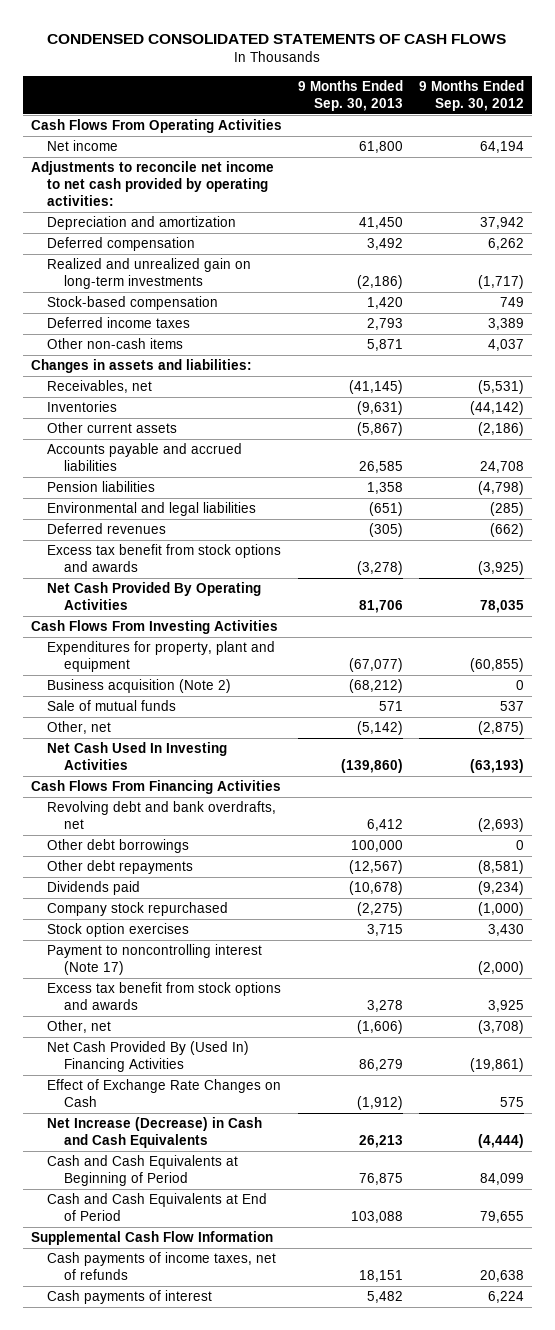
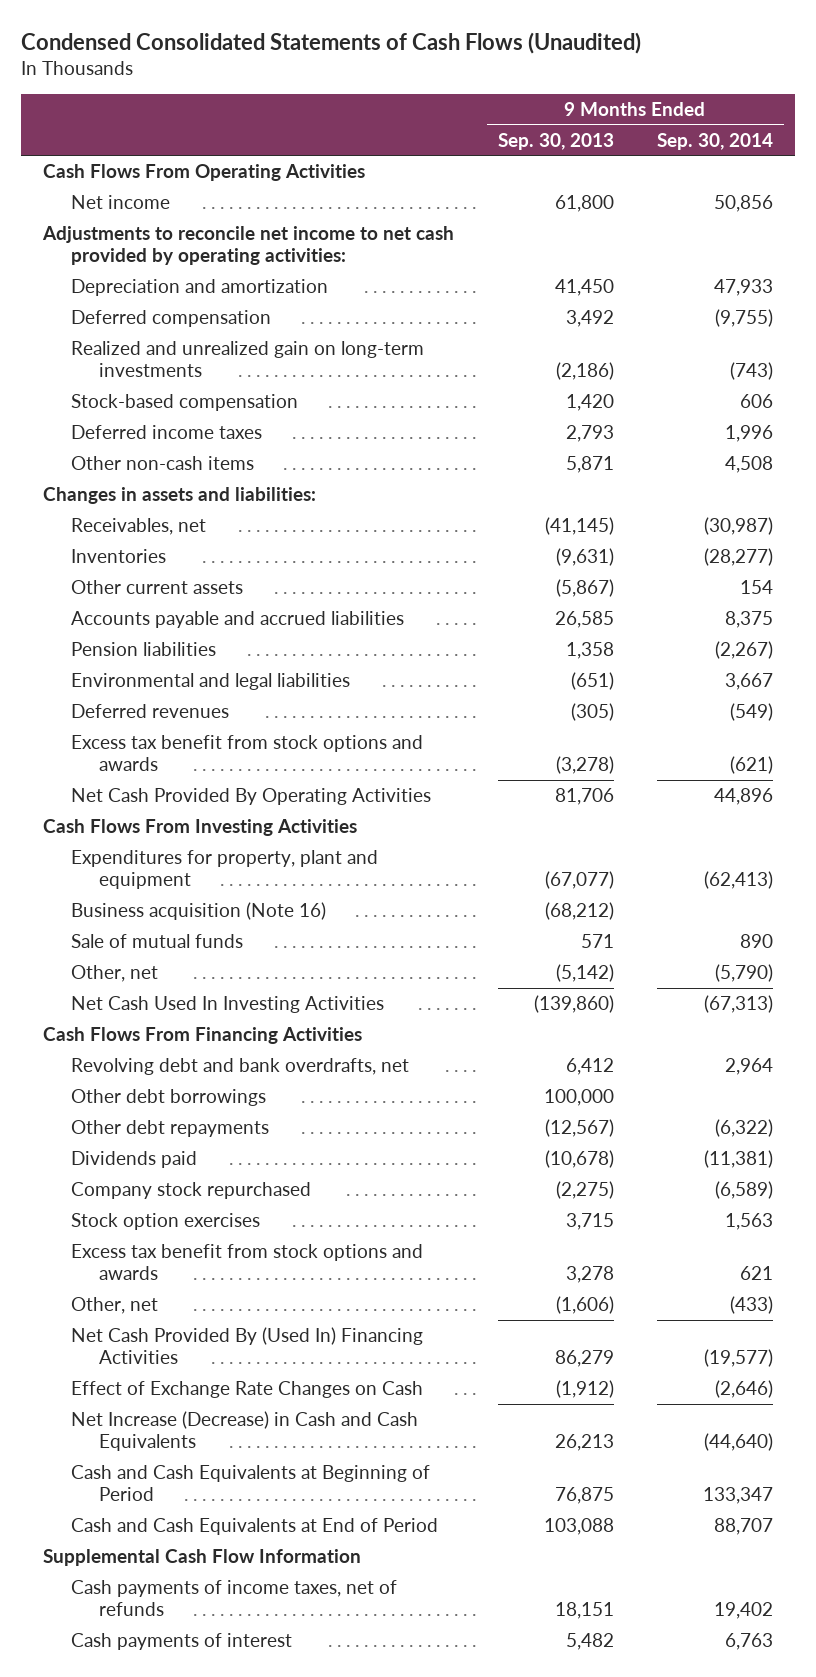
[47,33,507,44] CONDENSED CONSOLIDATED STATEMENTS OF CASH FLOWS -> [20,31,641,54] Condensed Consolidated Statements of Cash Flows (Unaudited)
[419,79,525,111] 9 Months Ended Sep. 30, 2012 -> none
none -> [657,132,774,150] Sep. 30, 2014
[47,679,232,694] Business acquisition (Note 2) -> [70,902,326,921] Business acquisition (Note 16)
[47,944,263,975] Payment to noncontrolling interest (Note 17) -> none

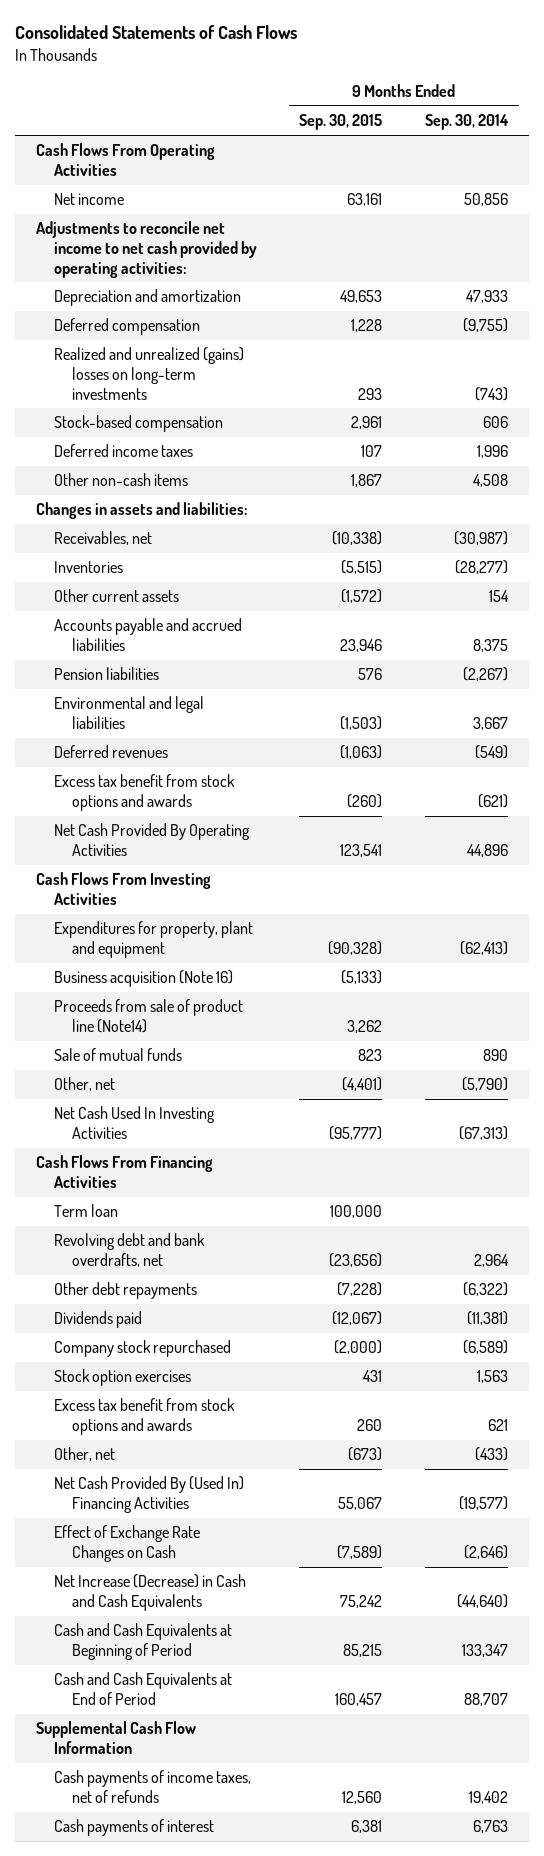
[20,31,641,54] Condensed Consolidated Statements of Cash Flows (Unaudited) -> [14,25,297,40] Consolidated Statements of Cash Flows
[497,132,614,150] Sep. 30, 2013 -> none
none -> [299,114,383,131] Sep. 30, 2015
[70,341,424,378] Realized and unrealized gain on long-term investments -> [53,347,244,400] Realized and unrealized (gains) losses on long-term investments
none -> [53,999,243,1033] Proceeds from sale of product line (Note14)
none -> [53,1204,118,1218] Term loan
[70,1089,266,1107] Other debt borrowings -> none

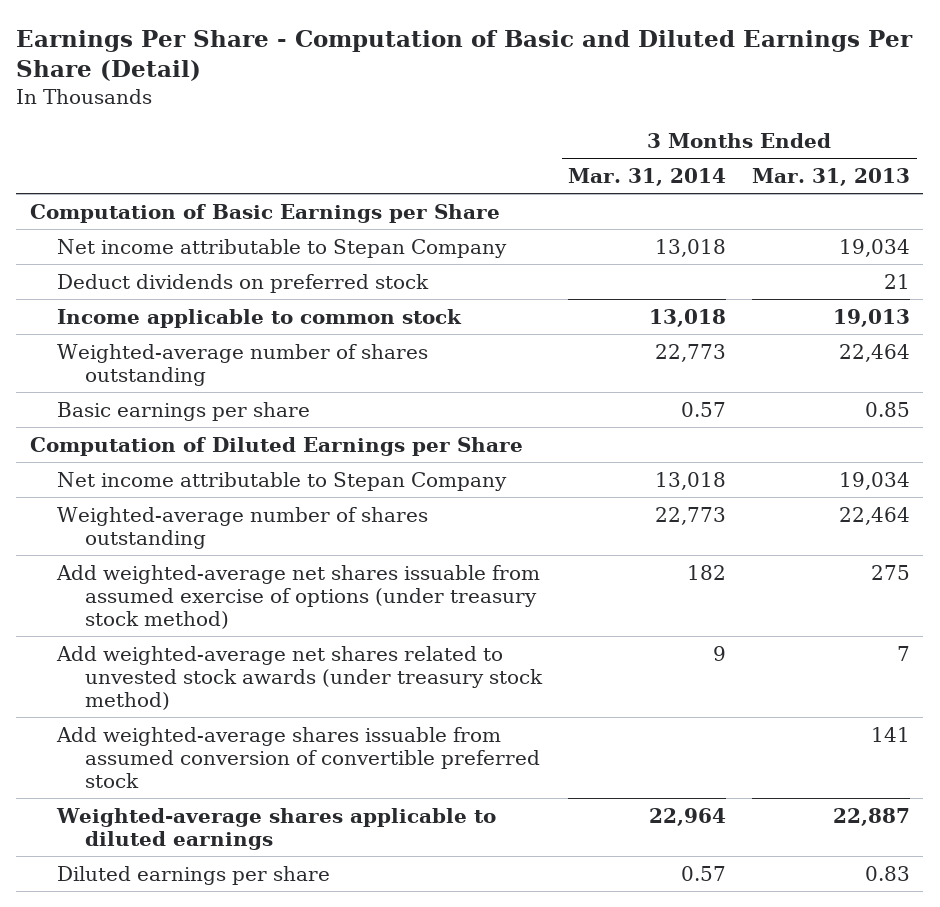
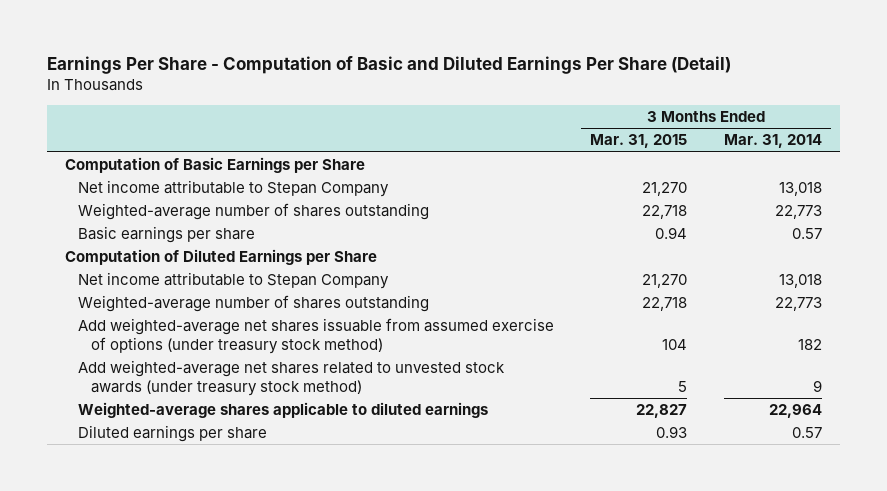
[752,168,911,187] Mar. 31, 2013 -> none
none -> [590,134,688,149] Mar. 31, 2015
[57,273,430,293] Deduct dividends on preferred stock -> none
[57,308,463,328] Income applicable to common stock -> none
[56,726,540,788] Add weighted-average shares issuable from assumed conversion of convertible preferred stock -> none

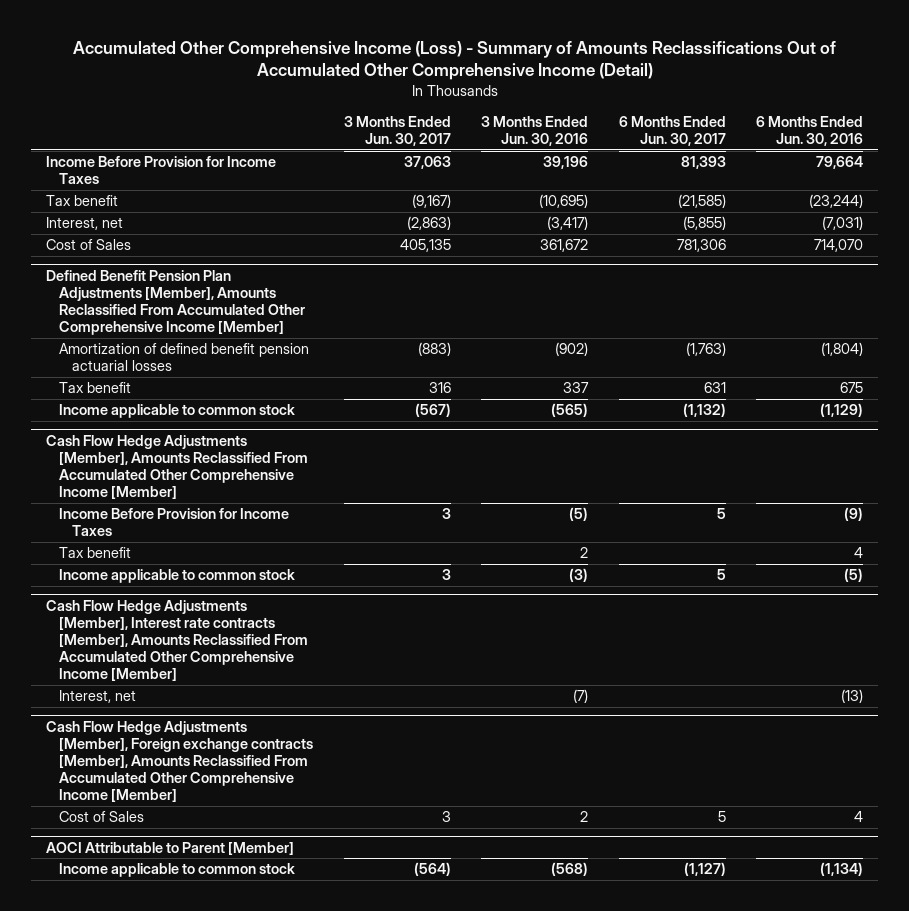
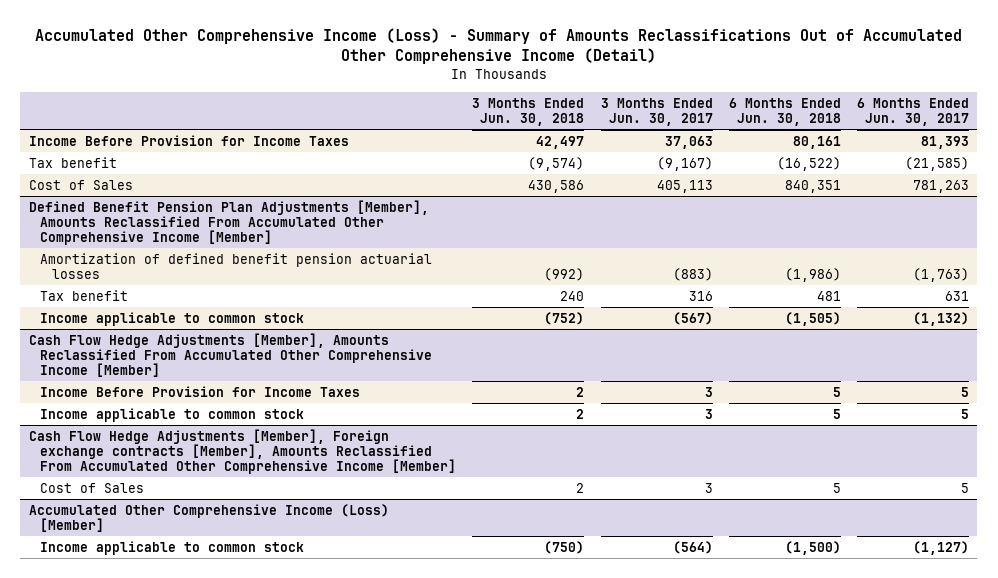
[481,115,589,147] 3 Months Ended Jun. 30, 2016 -> none
[756,115,864,147] 6 Months Ended Jun. 30, 2016 -> none
none -> [472,97,585,127] 3 Months Ended Jun. 30, 2018
none -> [728,97,841,127] 6 Months Ended Jun. 30, 2018
[46,217,124,231] Interest, net -> none
[399,239,451,253] 405,135 -> [656,179,713,193] 405,113
[676,239,726,253] 781,306 -> [913,179,970,193] 781,263
[59,547,132,559] Tax benefit -> none
[46,599,309,682] Cash Flow Hedge Adjustments [Member], Interest rate contracts [Member], Amounts Reclassified From Accumulated Other Comprehensive Income [Member] -> none
[59,690,137,704] Interest, net -> none
[46,841,295,855] AOCI Attributable to Parent [Member] -> [28,503,389,532] Accumulated Other Comprehensive Income (Loss) [Member]

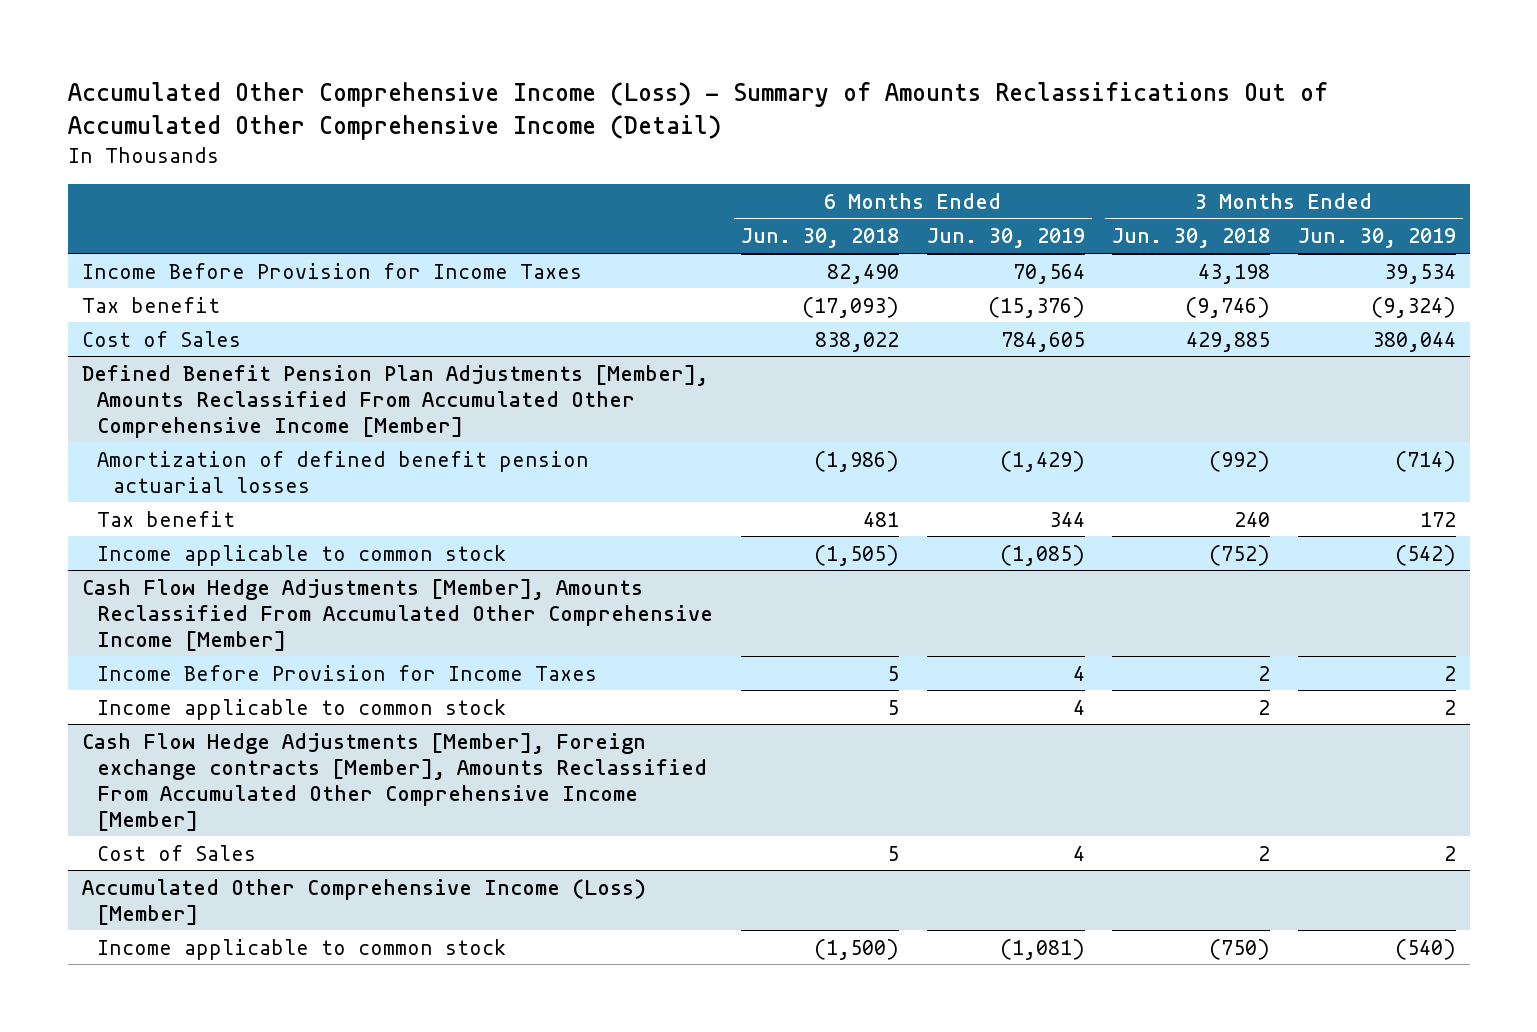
[600,97,713,127] 3 Months Ended Jun. 30, 2017 -> none
[857,97,970,127] 6 Months Ended Jun. 30, 2017 -> none
none -> [926,228,1085,249] Jun. 30, 2019
none -> [1297,228,1456,249] Jun. 30, 2019
[536,135,585,149] 42,497 -> [1198,263,1271,284] 43,198
[792,135,841,149] 80,161 -> [826,263,899,284] 82,490
[528,156,585,171] (9,574) -> [1185,296,1271,318] (9,746)
[776,156,841,171] (16,522) -> [801,296,899,318] (17,093)
[528,179,585,193] 430,586 -> [1186,331,1271,352] 429,885
[784,179,841,193] 840,351 -> [814,331,899,352] 838,022

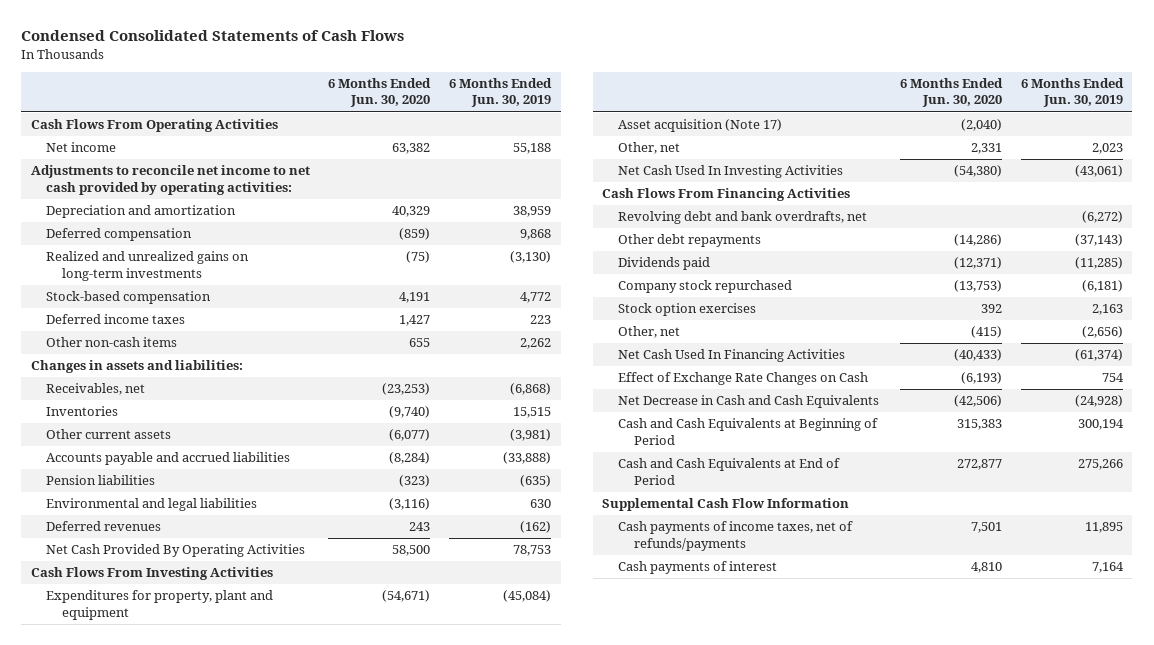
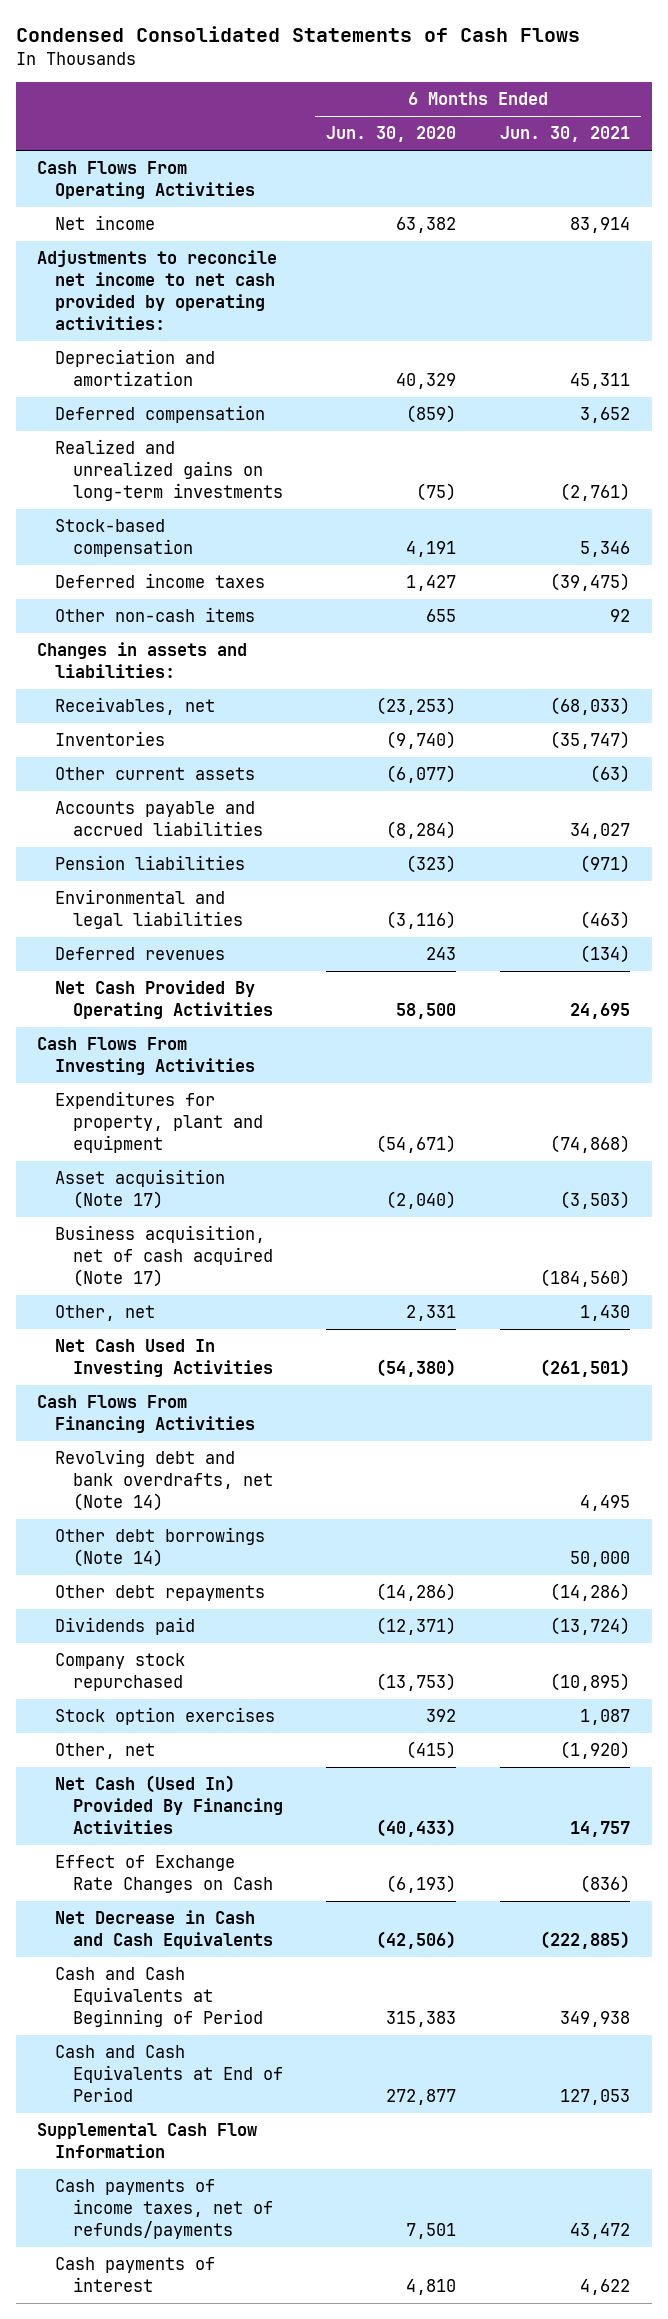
[449,78,553,108] 6 Months Ended Jun. 30, 2019 -> none
none -> [500,126,631,143] Jun. 30, 2021
none -> [55,1225,273,1288] Business acquisition, net of cash acquired (Note 17)
[618,211,868,225] Revolving debt and bank overdrafts, net -> [55,1449,273,1512] Revolving debt and bank overdrafts, net (Note 14)
none -> [55,1527,266,1568] Other debt borrowings (Note 14)
[618,349,846,363] Net Cash Used In Financing Activities -> [55,1775,283,1835] Net Cash (Used In) Provided By Financing Activities

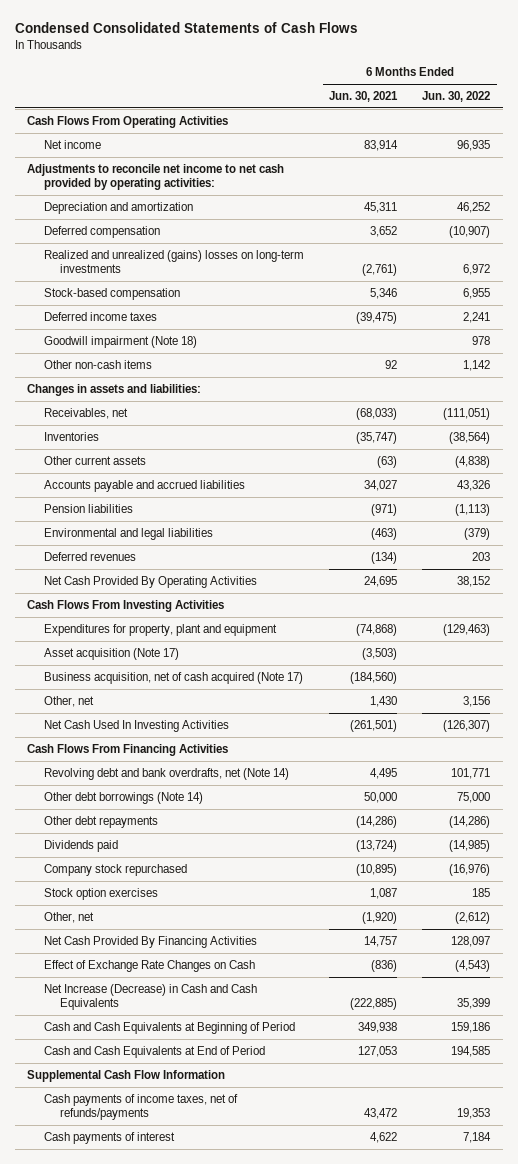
[326,126,457,143] Jun. 30, 2020 -> none
none -> [422,90,491,102] Jun. 30, 2022
[55,439,283,502] Realized and unrealized gains on long-term investments -> [43,249,304,274] Realized and unrealized (gains) losses on long-term investments
none -> [43,335,197,348] Goodwill impairment (Note 18)
[55,1775,283,1835] Net Cash (Used In) Provided By Financing Activities -> [43,935,257,948] Net Cash Provided By Financing Activities
[55,1910,273,1950] Net Decrease in Cash and Cash Equivalents -> [43,983,257,1011] Net Increase (Decrease) in Cash and Cash Equivalents

